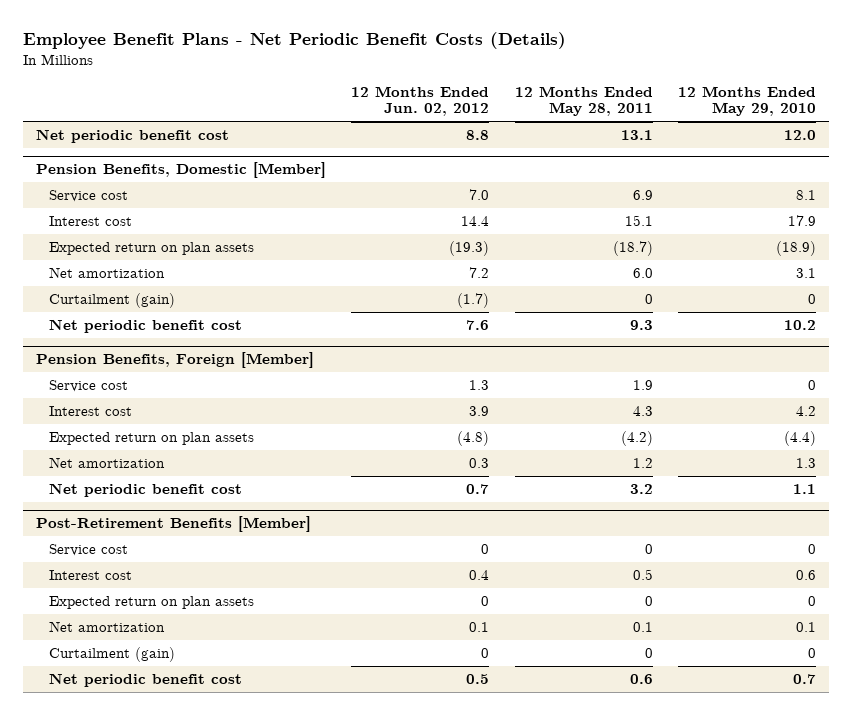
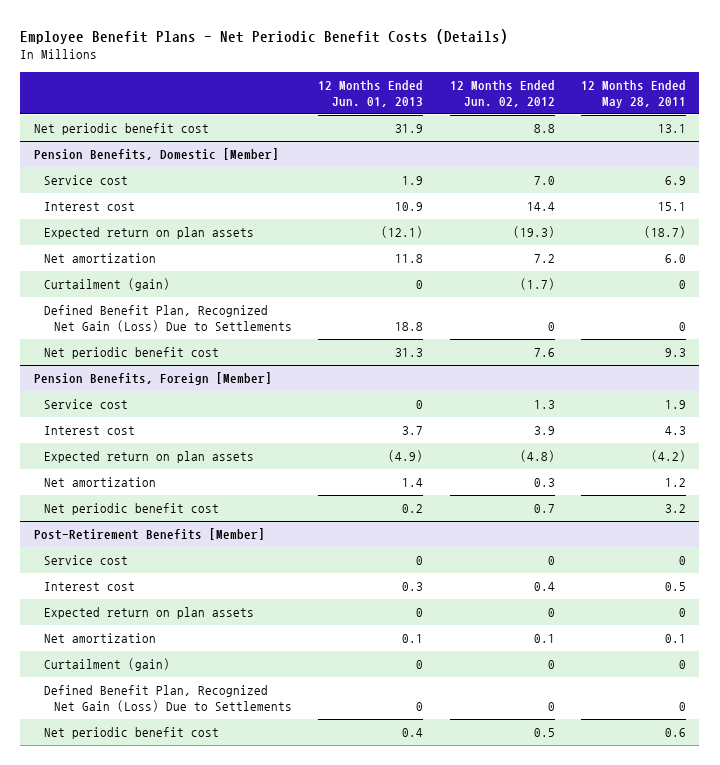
[678,85,817,117] 12 Months Ended May 29, 2010 -> none
none -> [318,79,424,107] 12 Months Ended Jun. 01, 2013
none -> [43,305,292,333] Defined Benefit Plan, Recognized Net Gain (Loss) Due to Settlements
none -> [43,685,292,713] Defined Benefit Plan, Recognized Net Gain (Loss) Due to Settlements

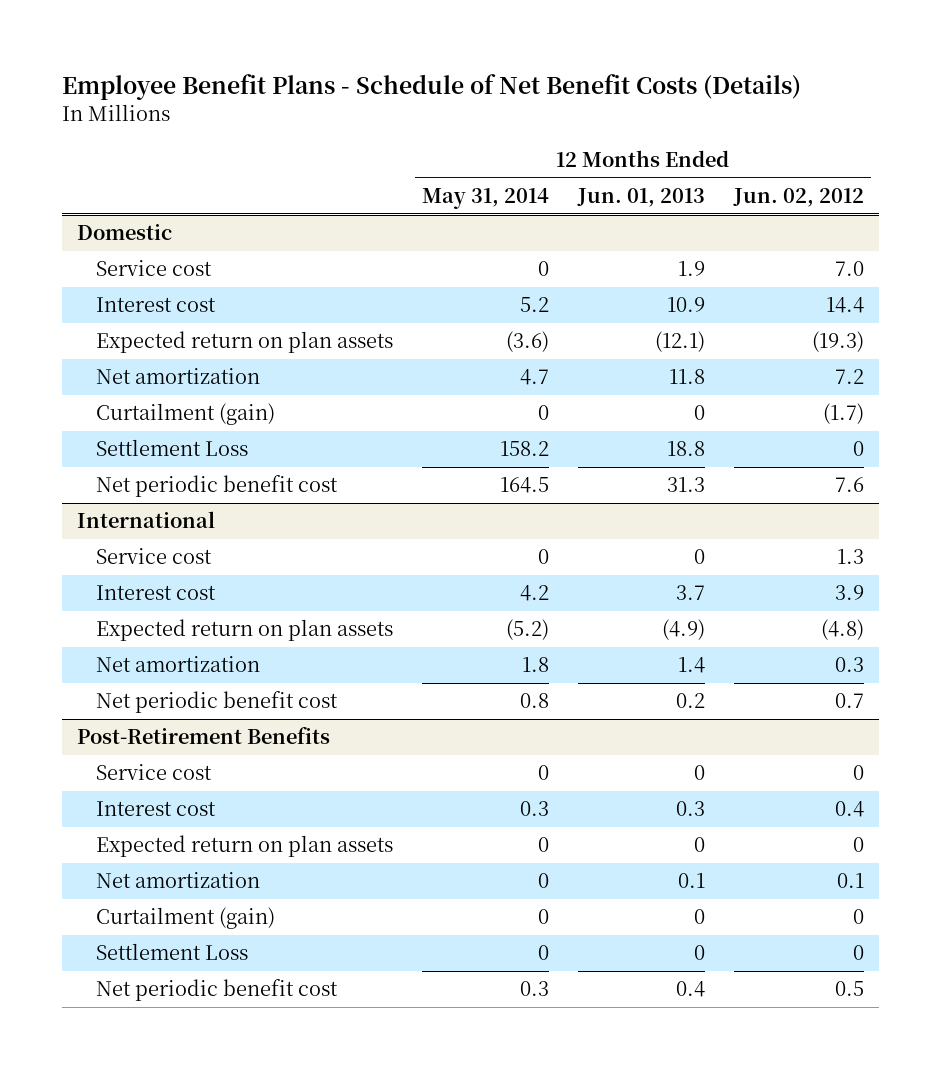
[20,28,509,44] Employee Benefit Plans - Net Periodic Benefit Costs (Details) -> [62,73,802,100] Employee Benefit Plans - Schedule of Net Benefit Costs (Details)
[581,79,687,108] 12 Months Ended May 28, 2011 -> none
none -> [421,187,549,209] May 31, 2014
[33,123,209,136] Net periodic benefit cost -> none
[33,148,279,161] Pension Benefits, Domestic [Member] -> none
none -> [76,224,172,241] Domestic
[43,305,292,333] Defined Benefit Plan, Recognized Net Gain (Loss) Due to Settlements -> [95,439,248,457] Settlement Loss
[33,372,272,386] Pension Benefits, Foreign [Member] -> none
none -> [76,511,215,529] International
[33,528,265,541] Post-Retirement Benefits [Member] -> [76,727,330,745] Post-Retirement Benefits
[43,685,292,713] Defined Benefit Plan, Recognized Net Gain (Loss) Due to Settlements -> [95,943,248,961] Settlement Loss

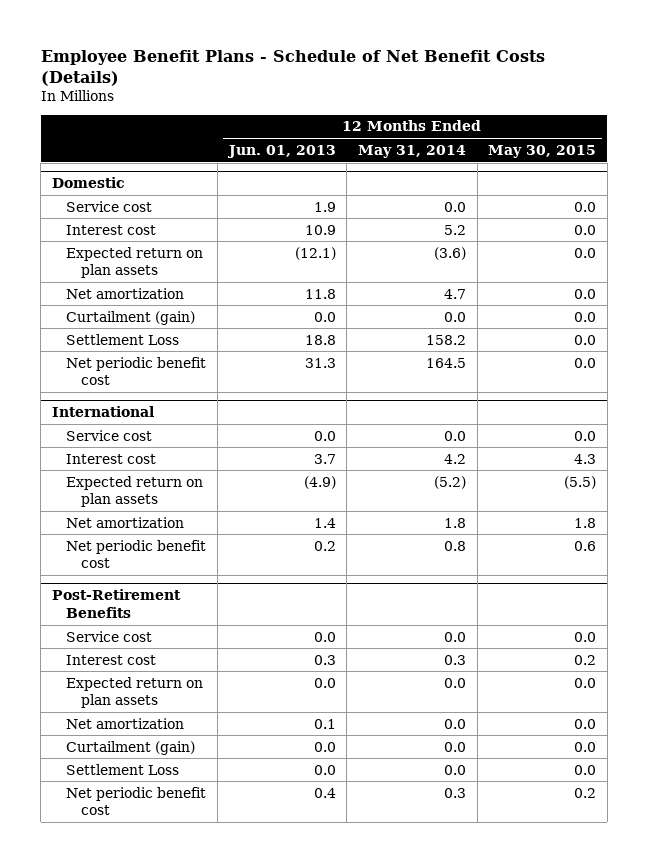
[733,187,865,207] Jun. 02, 2012 -> none
none -> [488,144,597,158] May 30, 2015
[537,261,549,277] 0 -> [443,201,466,212] 0.0
[537,405,549,421] 0 -> [443,311,466,322] 0.0
[693,405,705,421] 0 -> [313,311,336,322] 0.0
[537,549,549,565] 0 -> [443,430,466,441] 0.0
[693,549,705,565] 0 -> [313,430,336,441] 0.0
[537,765,549,781] 0 -> [443,631,466,642] 0.0
[693,765,705,781] 0 -> [313,631,336,642] 0.0
[537,837,549,853] 0 -> [443,677,466,688] 0.0
[693,837,705,853] 0 -> [313,677,336,688] 0.0
[537,873,549,889] 0 -> [443,718,466,729] 0.0
[537,909,549,925] 0 -> [443,741,466,752] 0.0
[693,909,705,925] 0 -> [313,741,336,752] 0.0
[537,945,549,961] 0 -> [443,764,466,775] 0.0
[693,945,705,961] 0 -> [313,764,336,775] 0.0

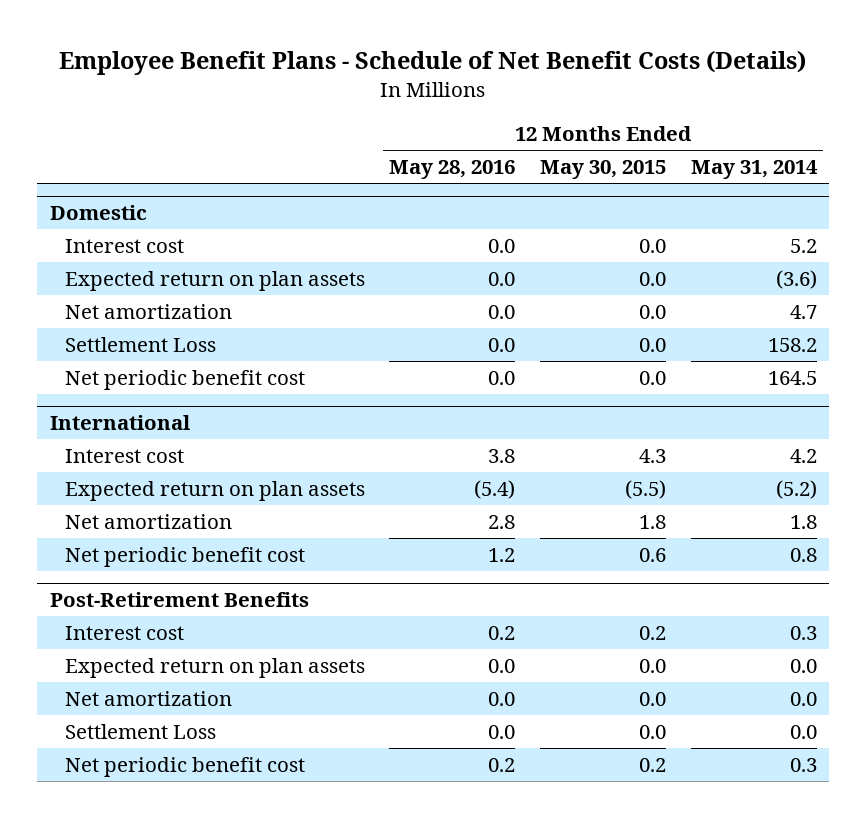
[226,144,336,158] Jun. 01, 2013 -> none
none -> [389,160,516,180] May 28, 2016
[66,200,153,212] Service cost -> none
[66,310,196,325] Curtailment (gain) -> none
[66,429,153,441] Service cost -> none
[66,630,153,642] Service cost -> none
[66,740,196,755] Curtailment (gain) -> none

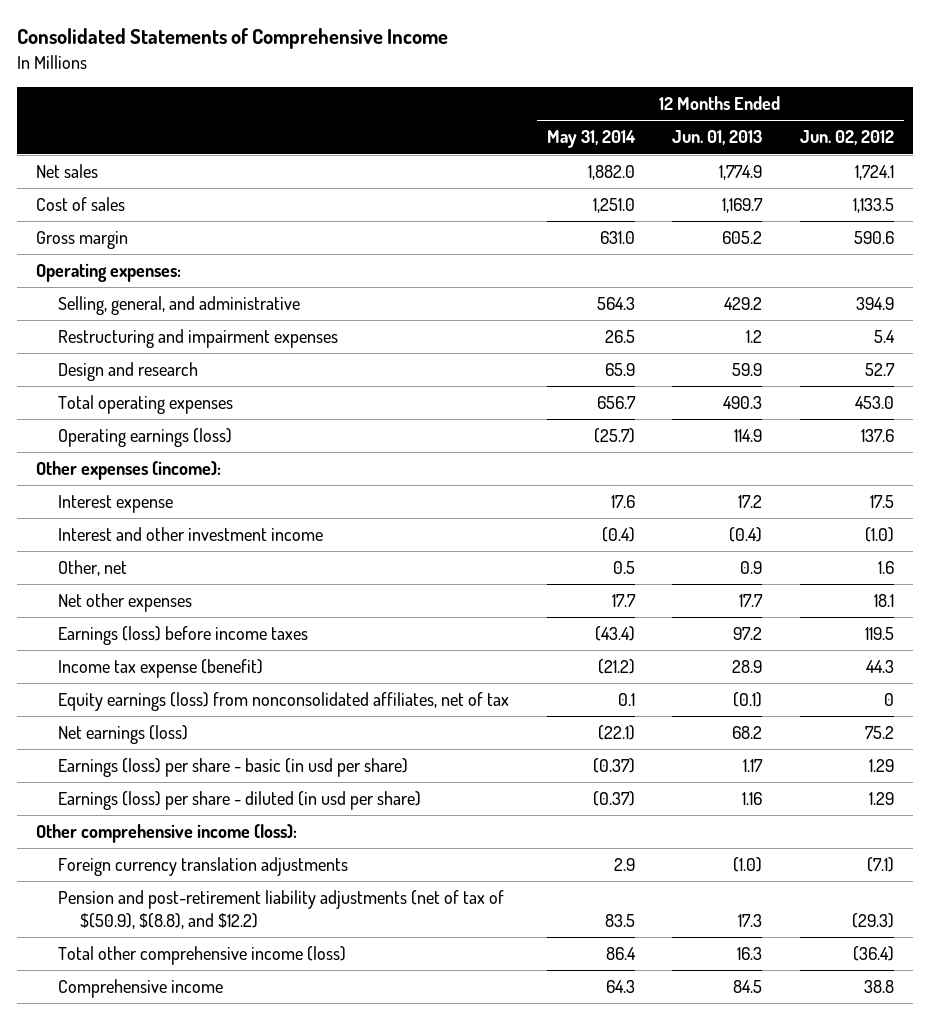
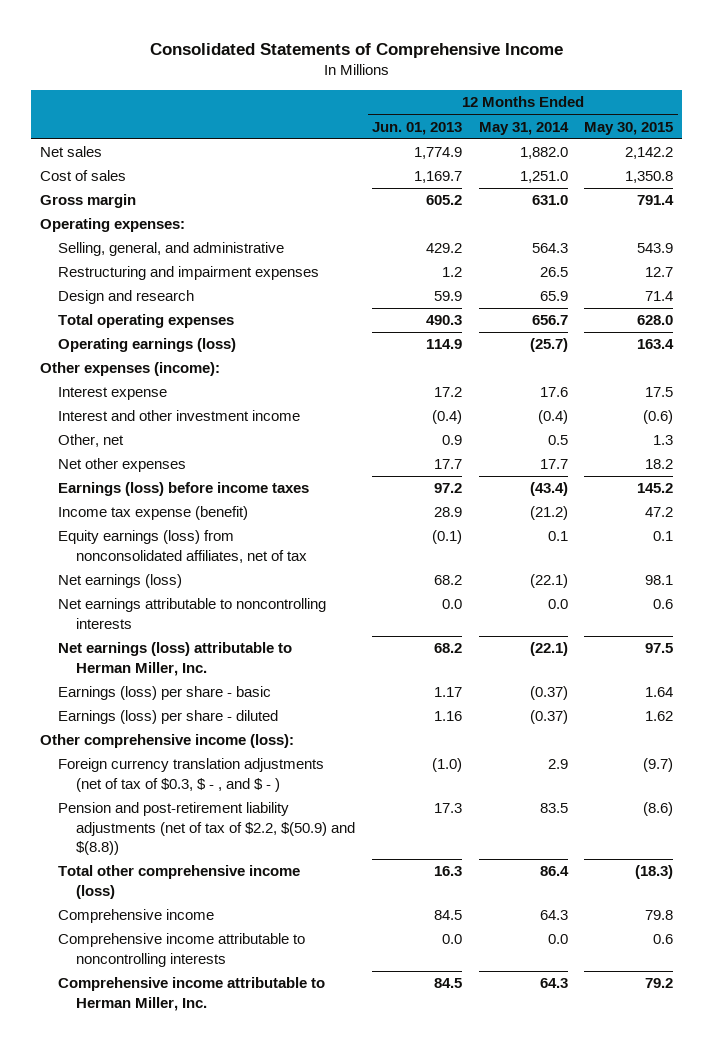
[800,130,895,146] Jun. 02, 2012 -> none
none -> [584,121,674,135] May 30, 2015
none -> [58,598,327,629] Net earnings attributable to noncontrolling interests
none -> [58,642,293,676] Net earnings (loss) attributable to Herman Miller, Inc.
[57,758,408,778] Earnings (loss) per share - basic (in usd per share) -> [58,686,272,701] Earnings (loss) per share - basic
[57,791,421,811] Earnings (loss) per share - diluted (in usd per share) -> [58,710,279,725] Earnings (loss) per share - diluted
[57,857,348,877] Foreign currency translation adjustments -> [58,758,325,792] Foreign currency translation adjustments (net of tax of $0.3, $ - , and $ - )
[57,890,504,929] Pension and post-retirement liability adjustments (net of tax of $(50.9), $(8.8), and $12.2) -> [58,802,356,856] Pension and post-retirement liability adjustments (net of tax of $2.2, $(50.9) and $(8.8))
none -> [58,933,306,967] Comprehensive income attributable to noncontrolling interests
none -> [58,977,326,1011] Comprehensive income attributable to Herman Miller, Inc.

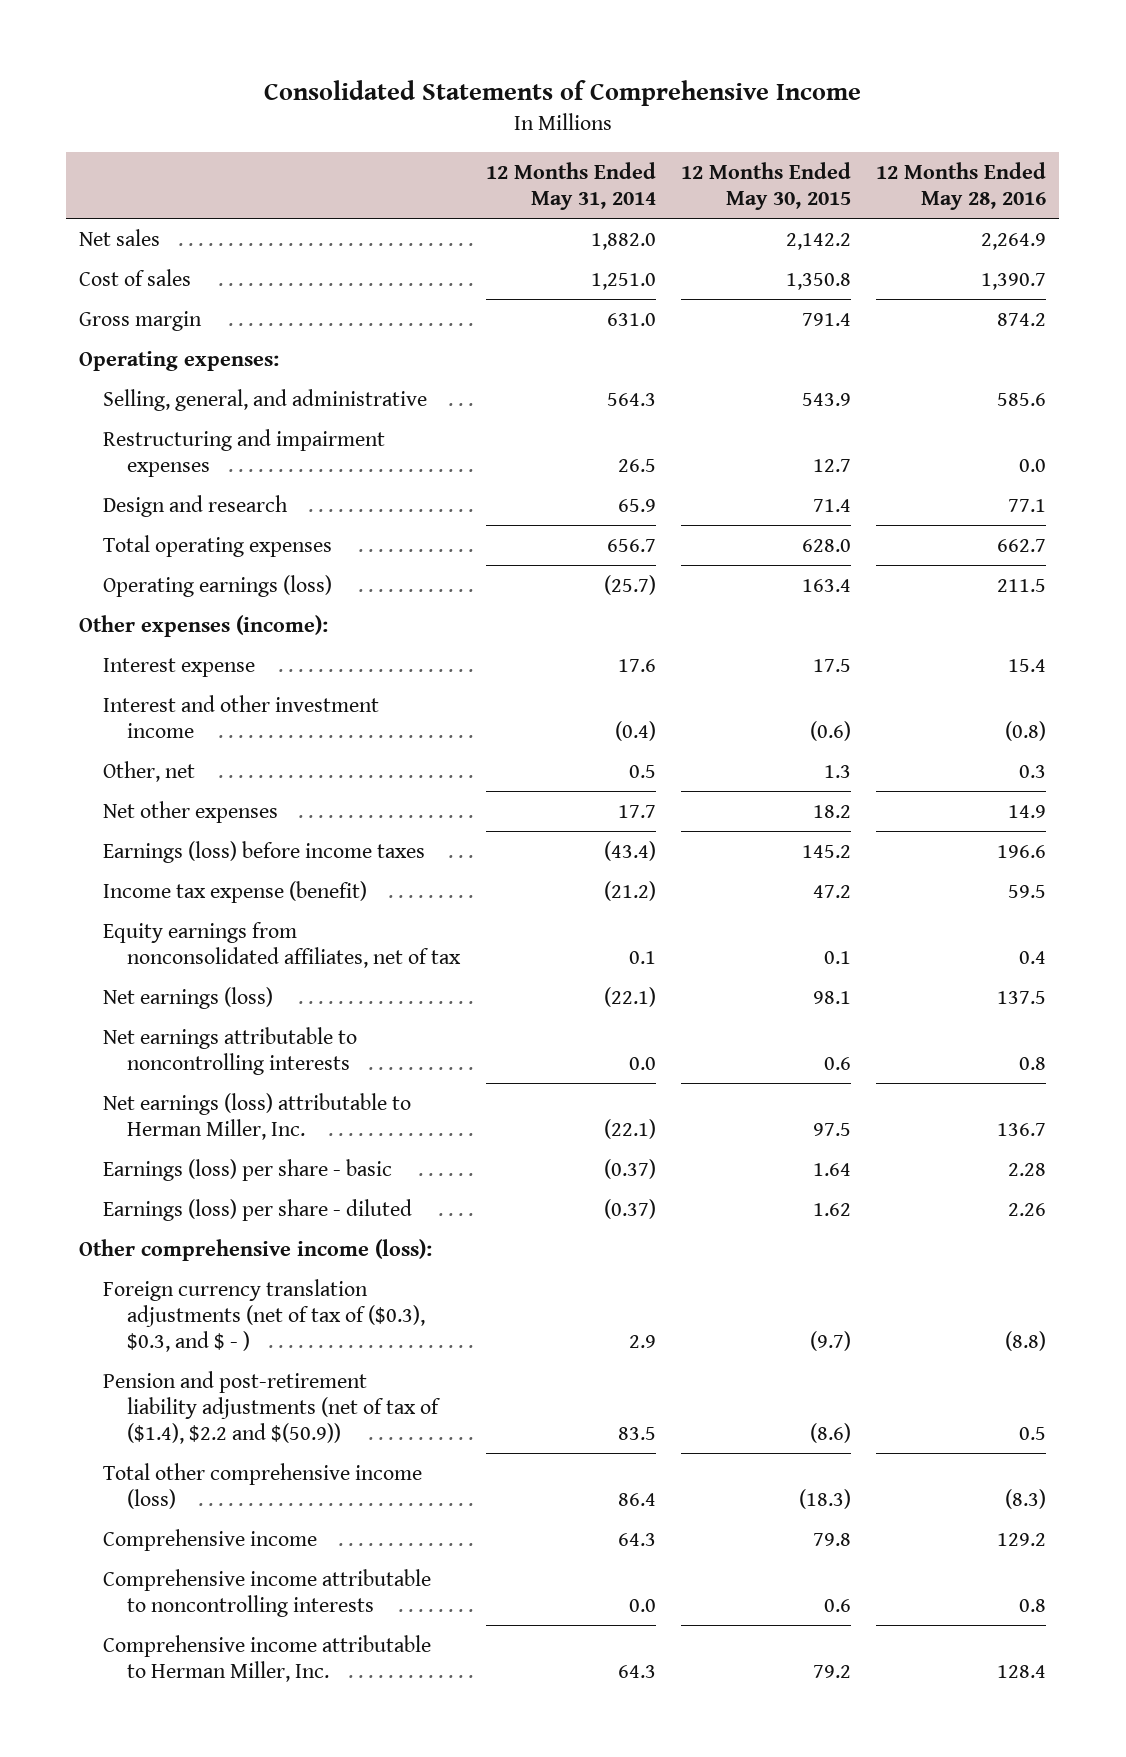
[372,121,463,135] Jun. 01, 2013 -> none
none -> [876,161,1047,210] 12 Months Ended May 28, 2016
[58,530,308,563] Equity earnings (loss) from nonconsolidated affiliates, net of tax -> [103,921,462,968] Equity earnings from nonconsolidated affiliates, net of tax
[58,758,325,792] Foreign currency translation adjustments (net of tax of $0.3, $ - , and $ - ) -> [103,1278,426,1352] Foreign currency translation adjustments (net of tax of ($0.3), $0.3, and $ - )
[58,802,356,856] Pension and post-retirement liability adjustments (net of tax of $2.2, $(50.9) and $(8.8)) -> [103,1370,442,1444] Pension and post-retirement liability adjustments (net of tax of ($1.4), $2.2 and $(50.9))

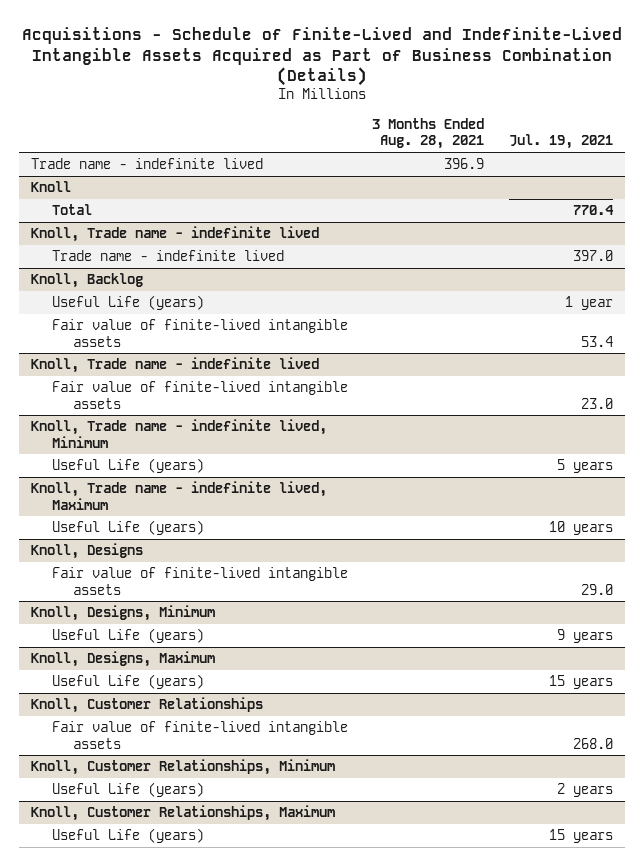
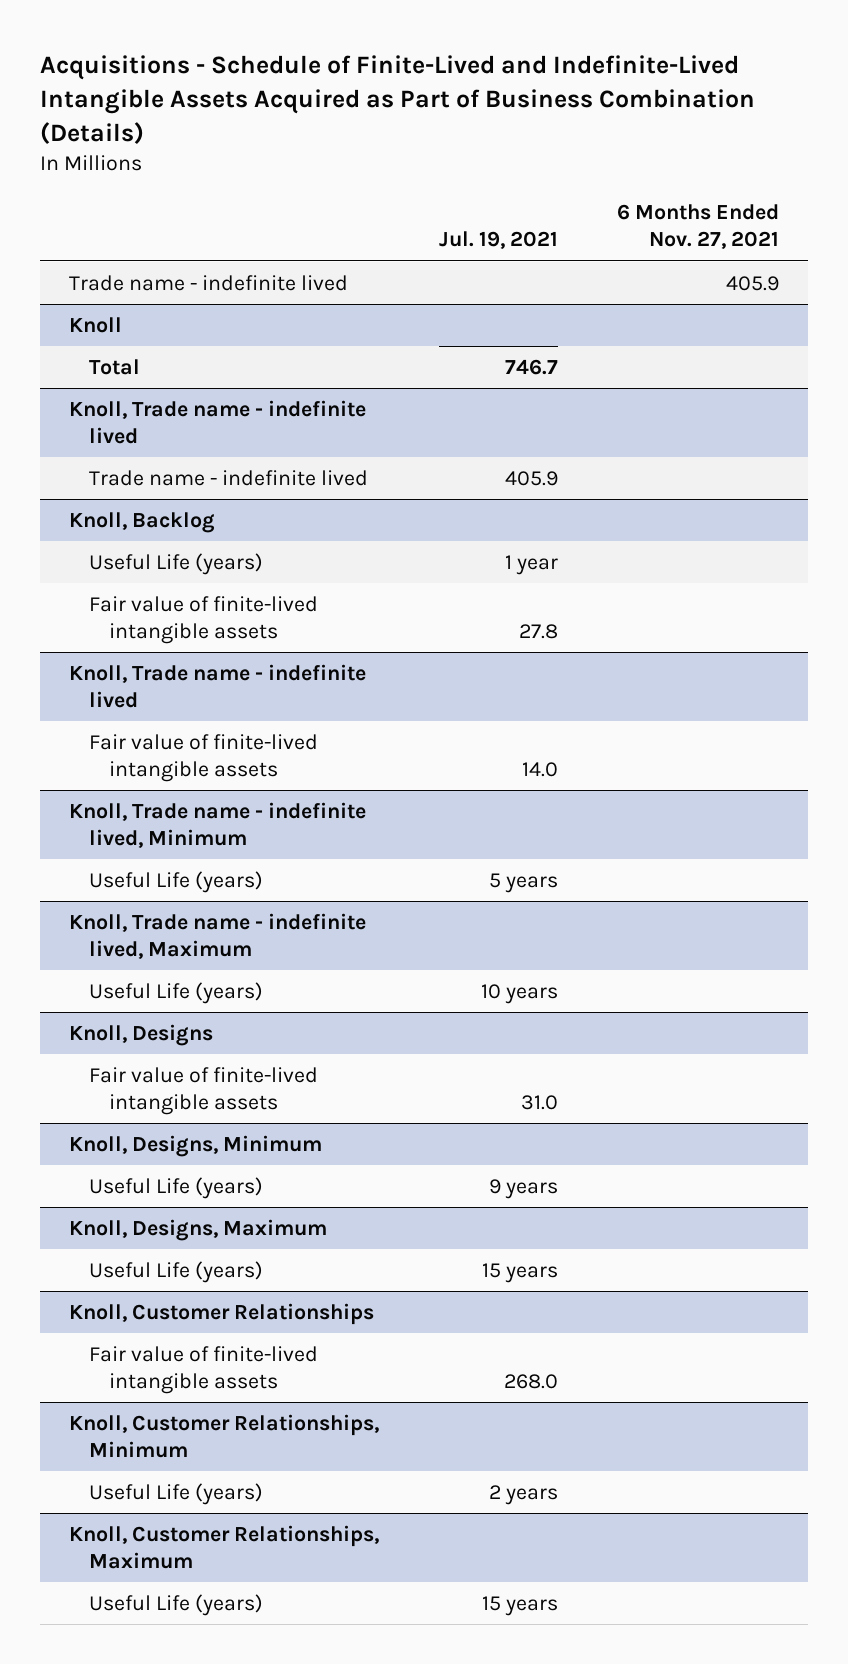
[372,117,485,150] 3 Months Ended Aug. 28, 2021 -> none
none -> [616,204,779,250] 6 Months Ended Nov. 27, 2021
[572,204,614,215] 770.4 -> [504,358,558,375] 746.7
[572,249,613,261] 397.0 -> [504,470,558,486] 405.9
[580,335,613,347] 53.4 -> [518,624,558,640] 27.8
[580,397,613,409] 23.0 -> [521,762,558,778] 14.0
[580,583,613,595] 29.0 -> [520,1095,558,1111] 31.0

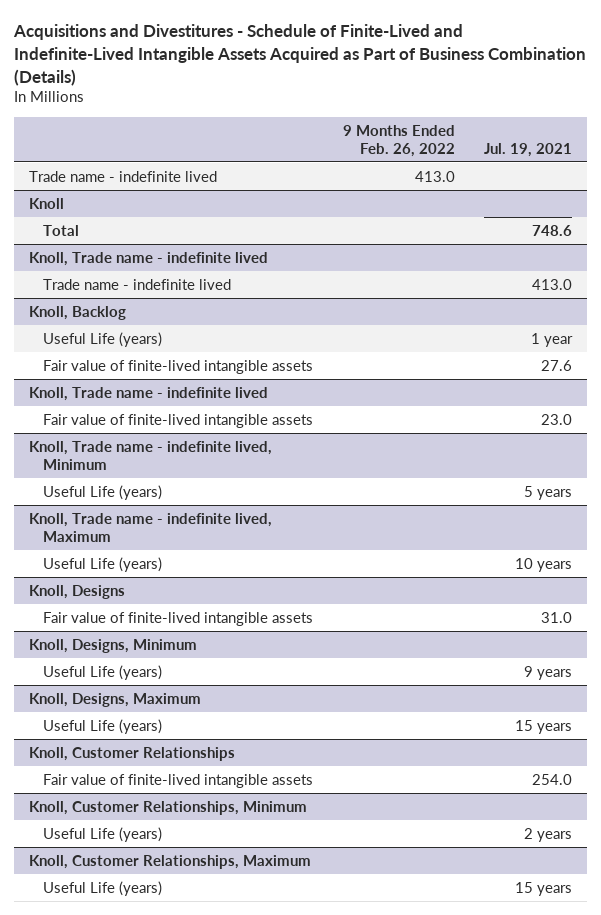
[39,55,755,144] Acquisitions - Schedule of Finite-Lived and Indefinite-Lived Intangible Assets Acquired as Part of Business Combination (Details) -> [13,24,587,86] Acquisitions and Divestitures - Schedule of Finite-Lived and Indefinite-Lived Intangible Assets Acquired as Part of Business Combination (Details)
[616,204,779,250] 6 Months Ended Nov. 27, 2021 -> none
none -> [342,124,455,157] 9 Months Ended Feb. 26, 2022
[504,358,558,375] 746.7 -> [531,224,572,236] 748.6
[504,470,558,486] 405.9 -> [531,278,572,290] 413.0
[518,624,558,640] 27.8 -> [540,359,572,371] 27.6
[521,762,558,778] 14.0 -> [540,413,572,425] 23.0
[503,1374,558,1390] 268.0 -> [531,773,572,785] 254.0

